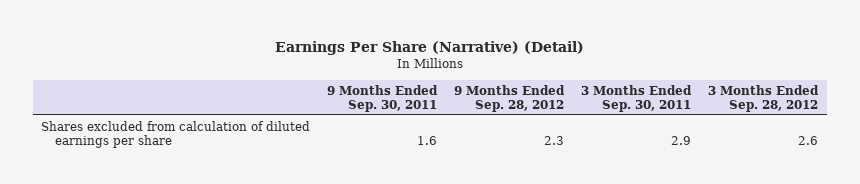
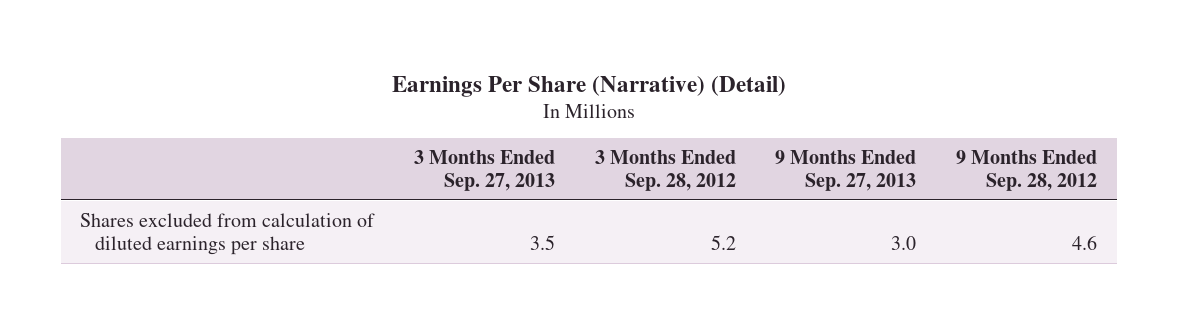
[327,84,439,112] 9 Months Ended Sep. 30, 2011 -> none
[581,84,693,112] 3 Months Ended Sep. 30, 2011 -> none
none -> [414,149,556,192] 3 Months Ended Sep. 27, 2013
none -> [775,149,917,192] 9 Months Ended Sep. 27, 2013
[544,135,565,145] 2.3 -> [1072,235,1098,251] 4.6
[798,135,819,145] 2.6 -> [710,235,736,251] 5.2

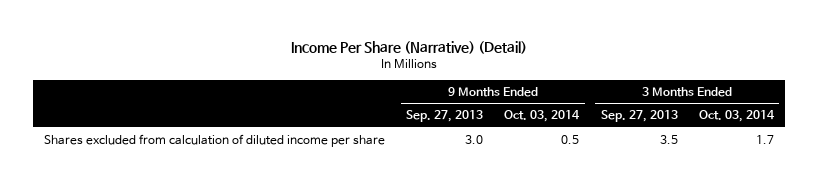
[391,75,786,97] Earnings Per Share (Narrative) (Detail) -> [290,40,527,54] Income Per Share (Narrative) (Detail)
[594,149,736,192] 3 Months Ended Sep. 28, 2012 -> none
[956,149,1098,192] 9 Months Ended Sep. 28, 2012 -> none
none -> [504,110,581,123] Oct. 03, 2014
none -> [699,110,776,123] Oct. 03, 2014
[80,212,376,256] Shares excluded from calculation of diluted earnings per share -> [43,134,385,148] Shares excluded from calculation of diluted income per share

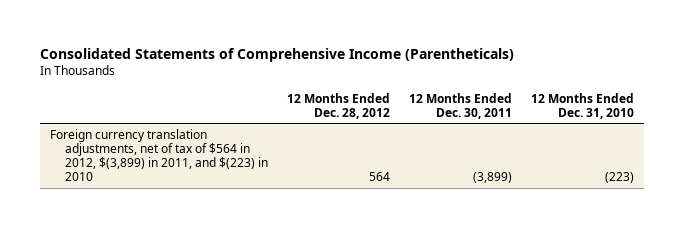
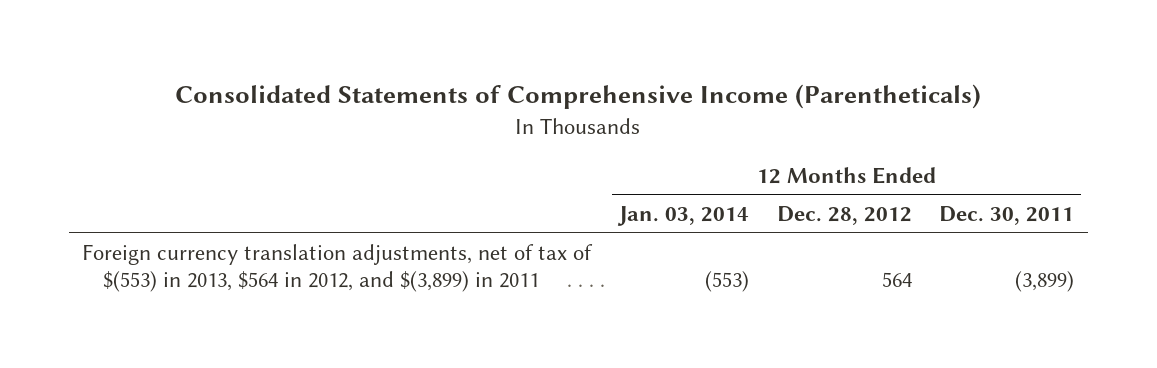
[530,92,634,119] 12 Months Ended Dec. 31, 2010 -> none
none -> [617,205,750,226] Jan. 03, 2014
[49,129,268,182] Foreign currency translation adjustments, net of tax of $564 in 2012, $(3,899) in 2011, and $(223) in 2010 -> [82,244,594,292] Foreign currency translation adjustments, net of tax of $(553) in 2013, $564 in 2012, and $(3,899) in 2011

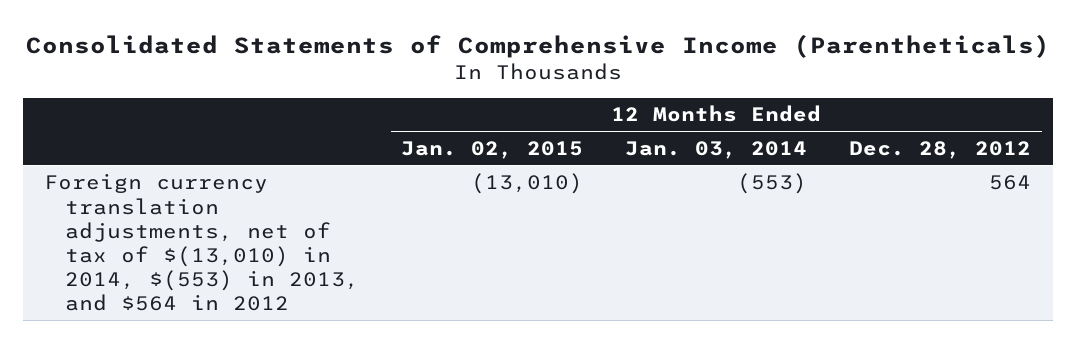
[939,205,1075,225] Dec. 30, 2011 -> none
none -> [401,140,584,159] Jan. 02, 2015
[82,244,594,292] Foreign currency translation adjustments, net of tax of $(553) in 2013, $564 in 2012, and $(3,899) in 2011 -> [43,173,360,312] Foreign currency translation adjustments, net of tax of $(13,010) in 2014, $(553) in 2013, and $564 in 2012

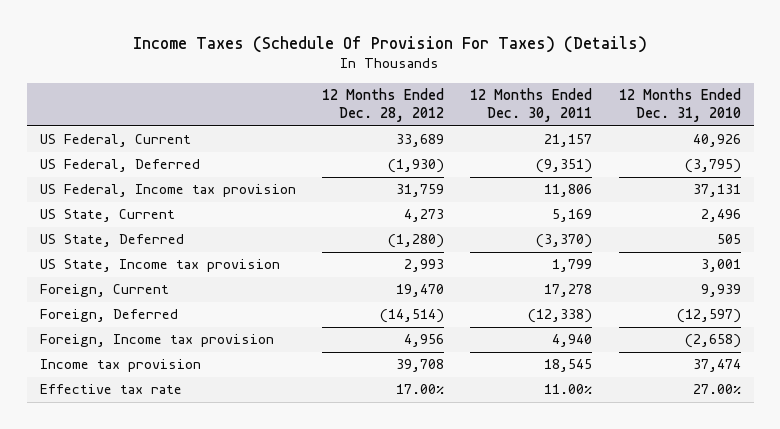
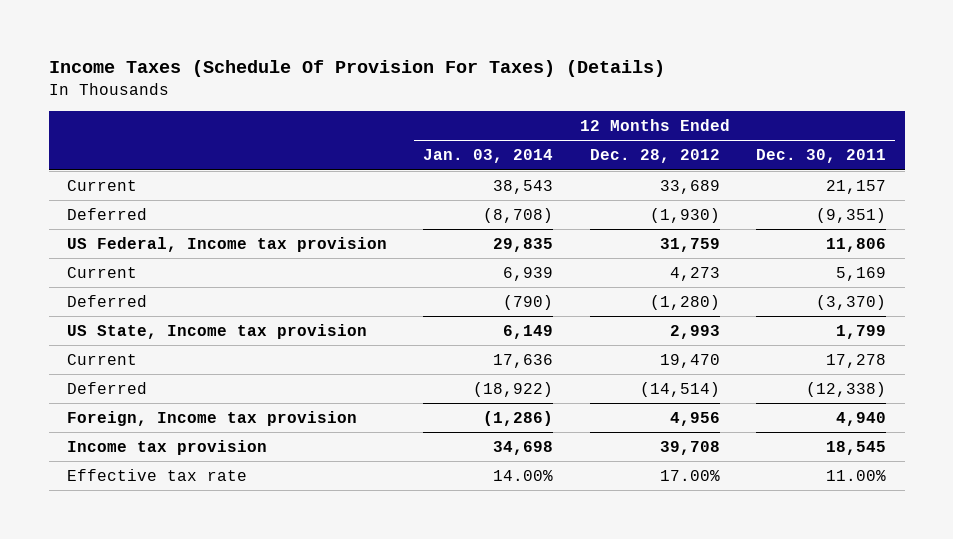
[618,88,741,123] 12 Months Ended Dec. 31, 2010 -> none
none -> [423,149,554,164] Jan. 03, 2014
[39,134,191,148] US Federal, Current -> [66,179,137,191] Current
[39,159,200,173] US Federal, Deferred -> [66,207,147,220] Deferred
[39,209,175,223] US State, Current -> [66,266,137,278] Current
[39,234,184,248] US State, Deferred -> [66,294,147,307] Deferred
[39,284,169,298] Foreign, Current -> [66,353,137,365] Current
[39,309,178,323] Foreign, Deferred -> [66,381,147,394] Deferred

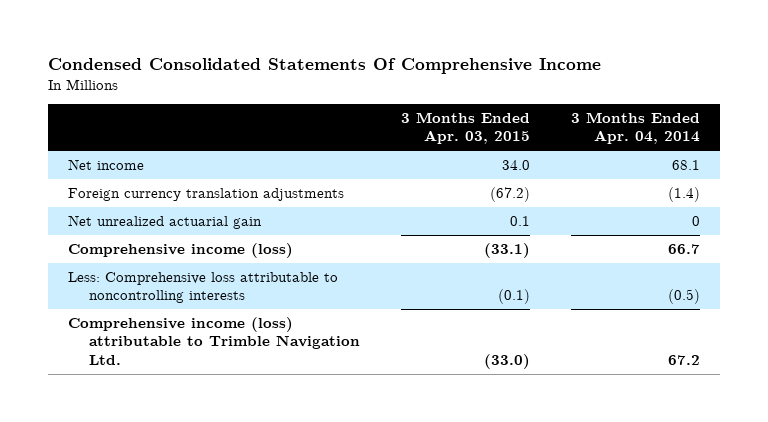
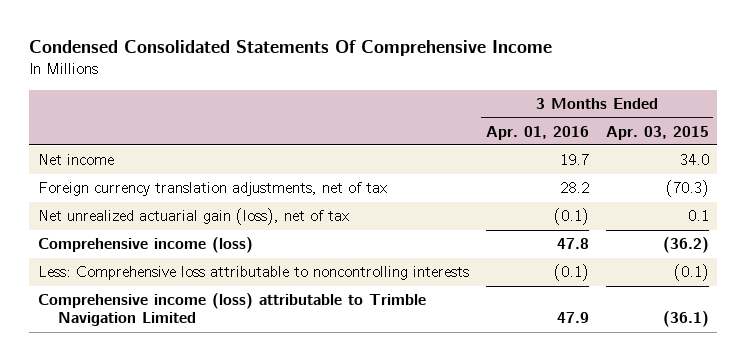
[570,111,700,145] 3 Months Ended Apr. 04, 2014 -> none
none -> [485,125,589,140] Apr. 01, 2016
[68,187,345,201] Foreign currency translation adjustments -> [37,182,387,197] Foreign currency translation adjustments, net of tax
[489,186,530,202] (67.2) -> [665,180,709,198] (70.3)
[68,214,263,229] Net unrealized actuarial gain -> [37,208,349,226] Net unrealized actuarial gain (loss), net of tax
[483,242,530,258] (33.1) -> [662,237,709,254] (36.2)
[68,316,361,365] Comprehensive income (loss) attributable to Trimble Navigation Ltd. -> [37,293,426,327] Comprehensive income (loss) attributable to Trimble Navigation Limited
[483,353,530,369] (33.0) -> [662,311,709,328] (36.1)

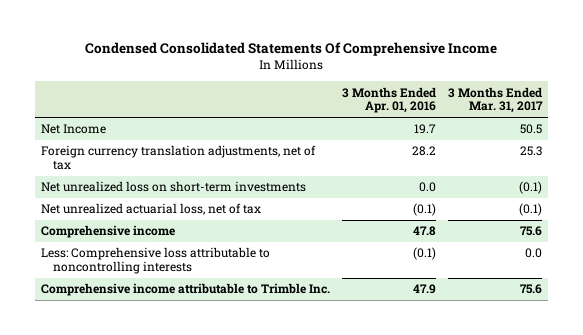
[605,125,709,140] Apr. 03, 2015 -> none
none -> [447,86,543,114] 3 Months Ended Mar. 31, 2017
[37,154,114,166] Net income -> [41,124,107,135] Net Income
none -> [41,181,307,193] Net unrealized loss on short-term investments
[37,208,349,226] Net unrealized actuarial gain (loss), net of tax -> [41,203,262,216] Net unrealized actuarial loss, net of tax
[37,237,253,254] Comprehensive income (loss) -> [41,225,176,239] Comprehensive income
[37,293,426,327] Comprehensive income (loss) attributable to Trimble Navigation Limited -> [41,283,331,297] Comprehensive income attributable to Trimble Inc.

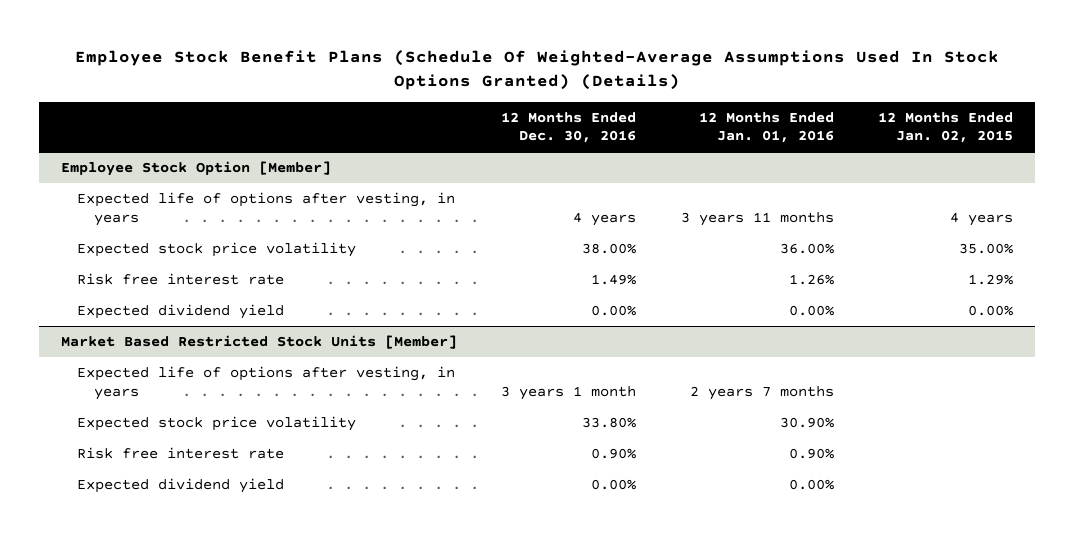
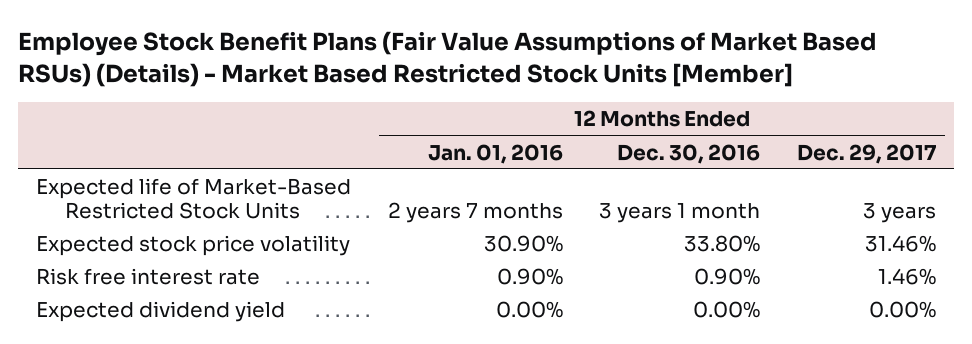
[75,50,1000,91] Employee Stock Benefit Plans (Schedule Of Weighted-Average Assumptions Used In Stock Options Granted) (Details) -> [18,30,878,87] Employee Stock Benefit Plans (Fair Value Assumptions of Market Based RSUs) (Details) - Market Based Restricted Stock Units [Member]
[878,111,1014,144] 12 Months Ended Jan. 02, 2015 -> none
none -> [796,143,936,164] Dec. 29, 2017
[60,161,331,177] Employee Stock Option [Member] -> none
[77,242,357,258] Expected stock price volatility -> none
[77,273,285,286] Risk free interest rate -> none
[77,304,285,320] Expected dividend yield -> none
[60,335,457,350] Market Based Restricted Stock Units [Member] -> none
[77,366,456,400] Expected life of options after vesting, in years -> none
[77,192,456,226] Expected life of options after vesting, in years -> [36,178,352,219] Expected life of Market-Based Restricted Stock Units
[573,211,637,226] 4 years -> [599,202,761,223] 3 years 1 month
[680,211,834,226] 3 years 11 months -> [387,201,563,223] 2 years 7 months

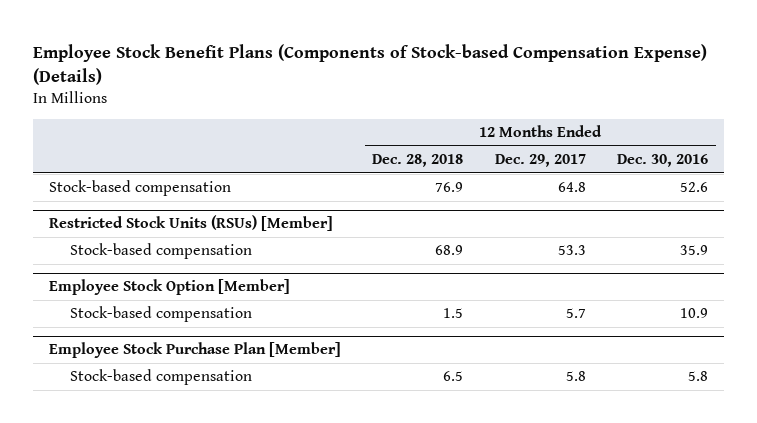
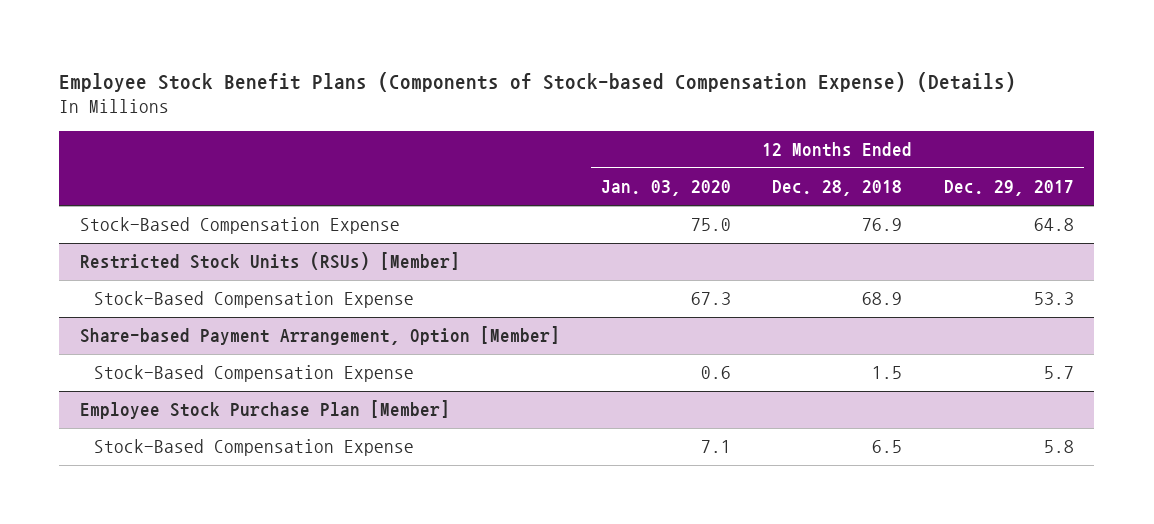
[617,154,709,168] Dec. 30, 2016 -> none
none -> [601,180,732,197] Jan. 03, 2020
[49,180,232,197] Stock-based compensation -> [79,217,400,235] Stock-Based Compensation Expense
[69,243,252,260] Stock-based compensation -> [93,291,414,309] Stock-Based Compensation Expense
[49,279,291,296] Employee Stock Option [Member] -> [79,326,560,346] Share-based Payment Arrangement, Option [Member]
[69,306,252,323] Stock-based compensation -> [93,365,414,383] Stock-Based Compensation Expense
[69,369,252,386] Stock-based compensation -> [93,439,414,457] Stock-Based Compensation Expense

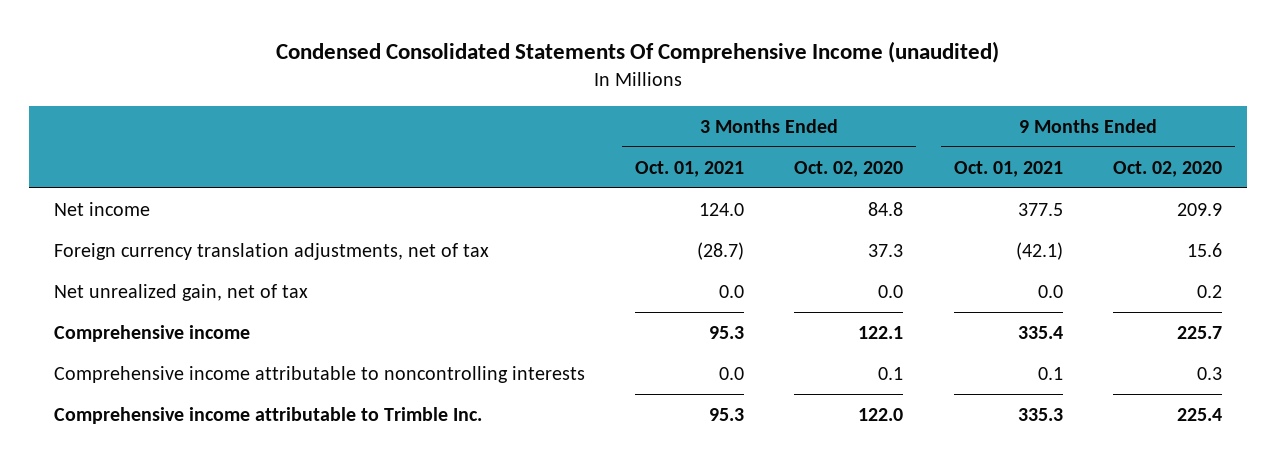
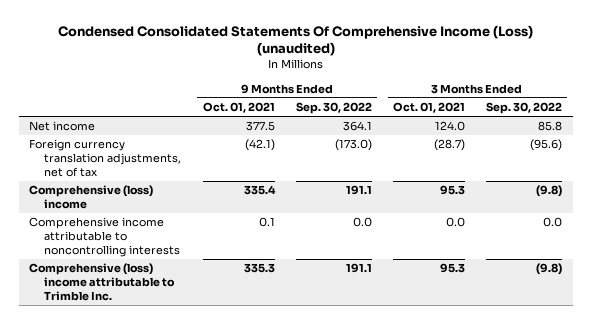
[275,41,999,64] Condensed Consolidated Statements Of Comprehensive Income (unaudited) -> [57,25,533,57] Condensed Consolidated Statements Of Comprehensive Income (Loss) (unaudited)
[794,160,904,177] Oct. 02, 2020 -> none
[1113,160,1223,177] Oct. 02, 2020 -> none
none -> [295,102,372,115] Sep. 30, 2022
none -> [485,102,562,115] Sep. 30, 2022
[53,283,308,301] Net unrealized gain, net of tax -> none
[53,324,250,342] Comprehensive income -> [29,185,154,209] Comprehensive (loss) income
[53,406,482,424] Comprehensive income attributable to Trimble Inc. -> [29,263,176,301] Comprehensive (loss) income attributable to Trimble Inc.

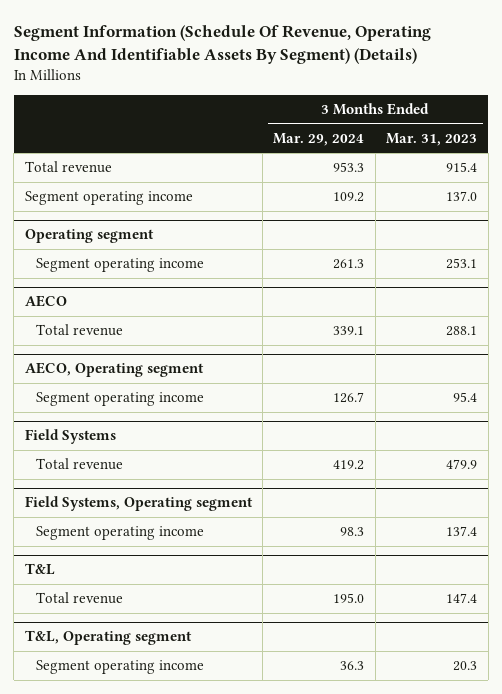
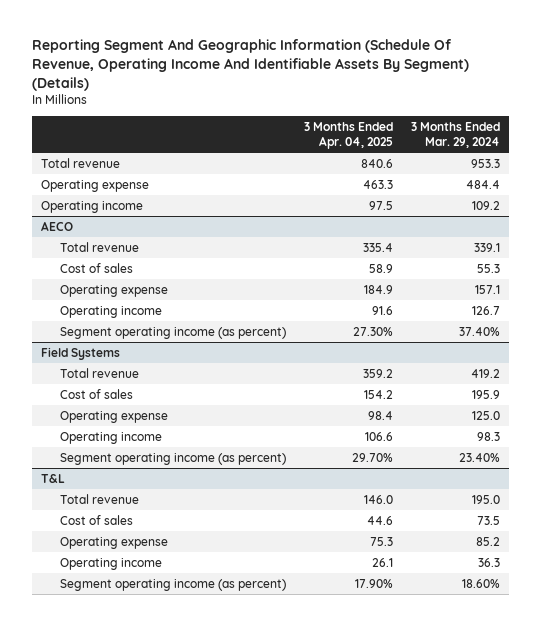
[13,24,431,64] Segment Information (Schedule Of Revenue, Operating Income And Identifiable Assets By Segment) (Details) -> [31,39,469,91] Reporting Segment And Geographic Information (Schedule Of Revenue, Operating Income And Identifiable Assets By Segment) (Details)
[386,132,478,146] Mar. 31, 2023 -> none
none -> [303,121,393,150] 3 Months Ended Apr. 04, 2025
[24,229,154,244] Operating segment -> none
[35,258,204,273] Segment operating income -> none
none -> [40,179,149,192] Operating expense
[24,191,193,206] Segment operating income -> [40,200,143,213] Operating income
[24,362,204,378] AECO, Operating segment -> none
none -> [59,262,133,273] Cost of sales
none -> [59,284,168,297] Operating expense
[35,392,204,407] Segment operating income -> [59,305,162,318] Operating income
none -> [59,326,286,339] Segment operating income (as percent)
[24,496,253,512] Field Systems, Operating segment -> none
none -> [59,388,133,399] Cost of sales
none -> [59,410,168,423] Operating expense
[35,526,204,541] Segment operating income -> [59,431,162,444] Operating income
none -> [59,452,286,465] Segment operating income (as percent)
[24,630,192,646] T&L, Operating segment -> none
none -> [59,514,133,525] Cost of sales
none -> [59,536,168,549] Operating expense
[35,660,204,675] Segment operating income -> [59,557,162,570] Operating income
none -> [59,578,286,591] Segment operating income (as percent)

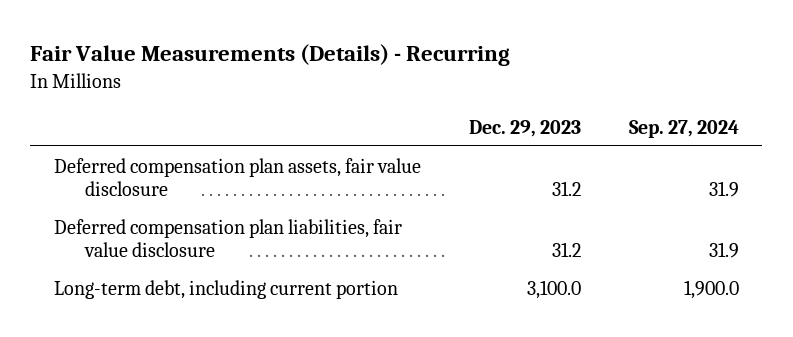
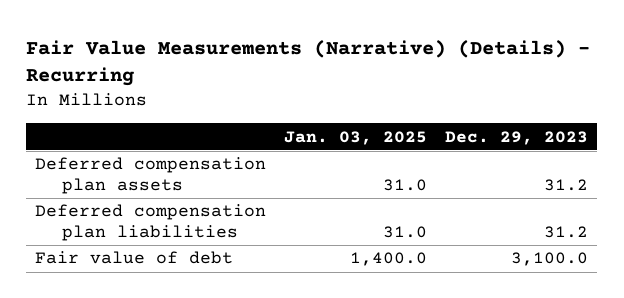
[30,44,511,67] Fair Value Measurements (Details) - Recurring -> [26,39,591,87] Fair Value Measurements (Narrative) (Details) - Recurring
[628,119,739,138] Sep. 27, 2024 -> none
none -> [284,130,428,145] Jan. 03, 2025
[54,157,422,196] Deferred compensation plan assets, fair value disclosure -> [35,157,267,195] Deferred compensation plan assets
[54,218,403,257] Deferred compensation plan liabilities, fair value disclosure -> [35,204,267,242] Deferred compensation plan liabilities
[54,279,399,299] Long-term debt, including current portion -> [35,251,234,265] Fair value of debt

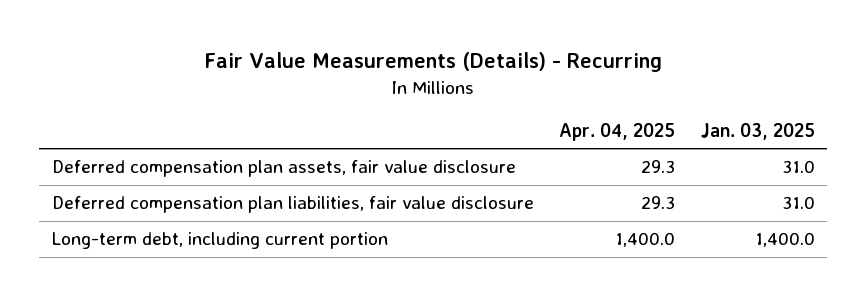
[26,39,591,87] Fair Value Measurements (Narrative) (Details) - Recurring -> [204,52,663,73] Fair Value Measurements (Details) - Recurring
[445,130,589,145] Dec. 29, 2023 -> none
none -> [559,122,676,141] Apr. 04, 2025
[35,157,267,195] Deferred compensation plan assets -> [51,160,516,178] Deferred compensation plan assets, fair value disclosure
[35,204,267,242] Deferred compensation plan liabilities -> [51,196,534,214] Deferred compensation plan liabilities, fair value disclosure
[35,251,234,265] Fair value of debt -> [51,232,388,250] Long-term debt, including current portion

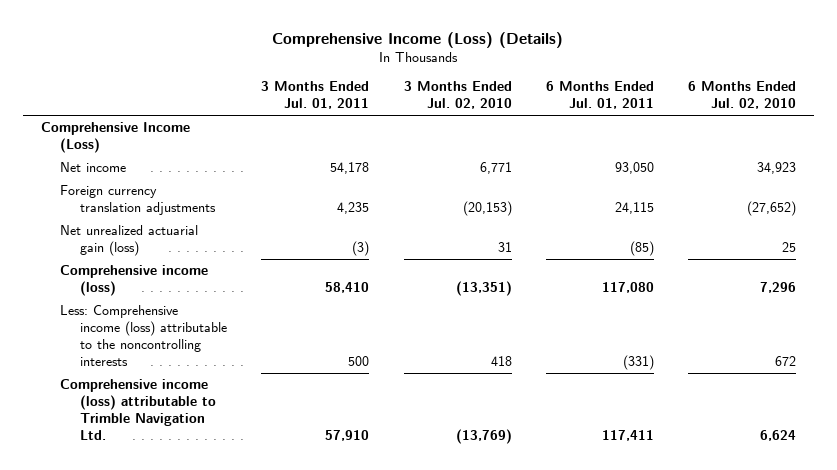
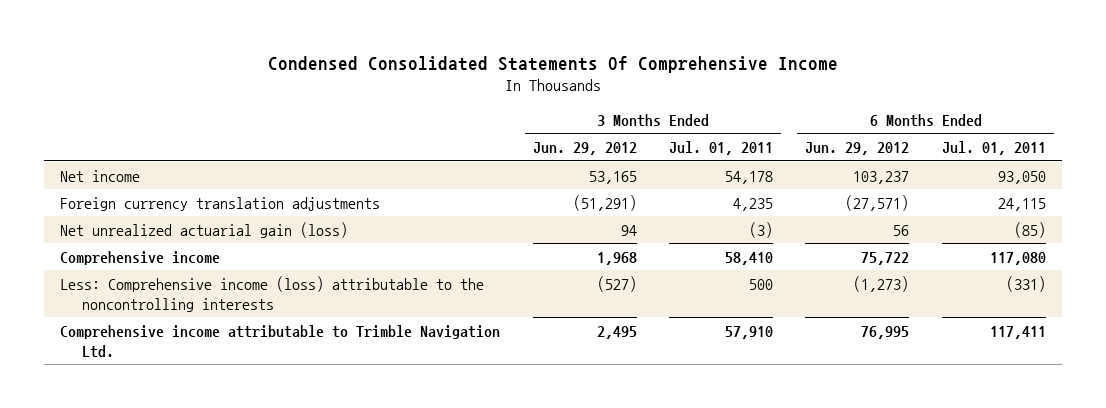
[272,31,564,48] Comprehensive Income (Loss) (Details) -> [268,55,839,73] Condensed Consolidated Statements Of Comprehensive Income
[403,81,512,110] 3 Months Ended Jul. 02, 2010 -> none
[688,81,797,110] 6 Months Ended Jul. 02, 2010 -> none
none -> [532,142,637,156] Jun. 29, 2012
none -> [805,142,910,156] Jun. 29, 2012
[40,122,190,154] Comprehensive Income (Loss) -> none
[60,265,209,297] Comprehensive income (loss) -> [60,250,221,265] Comprehensive income
[60,379,216,441] Comprehensive income (loss) attributable to Trimble Navigation Ltd. -> [60,324,501,358] Comprehensive income attributable to Trimble Navigation Ltd.

